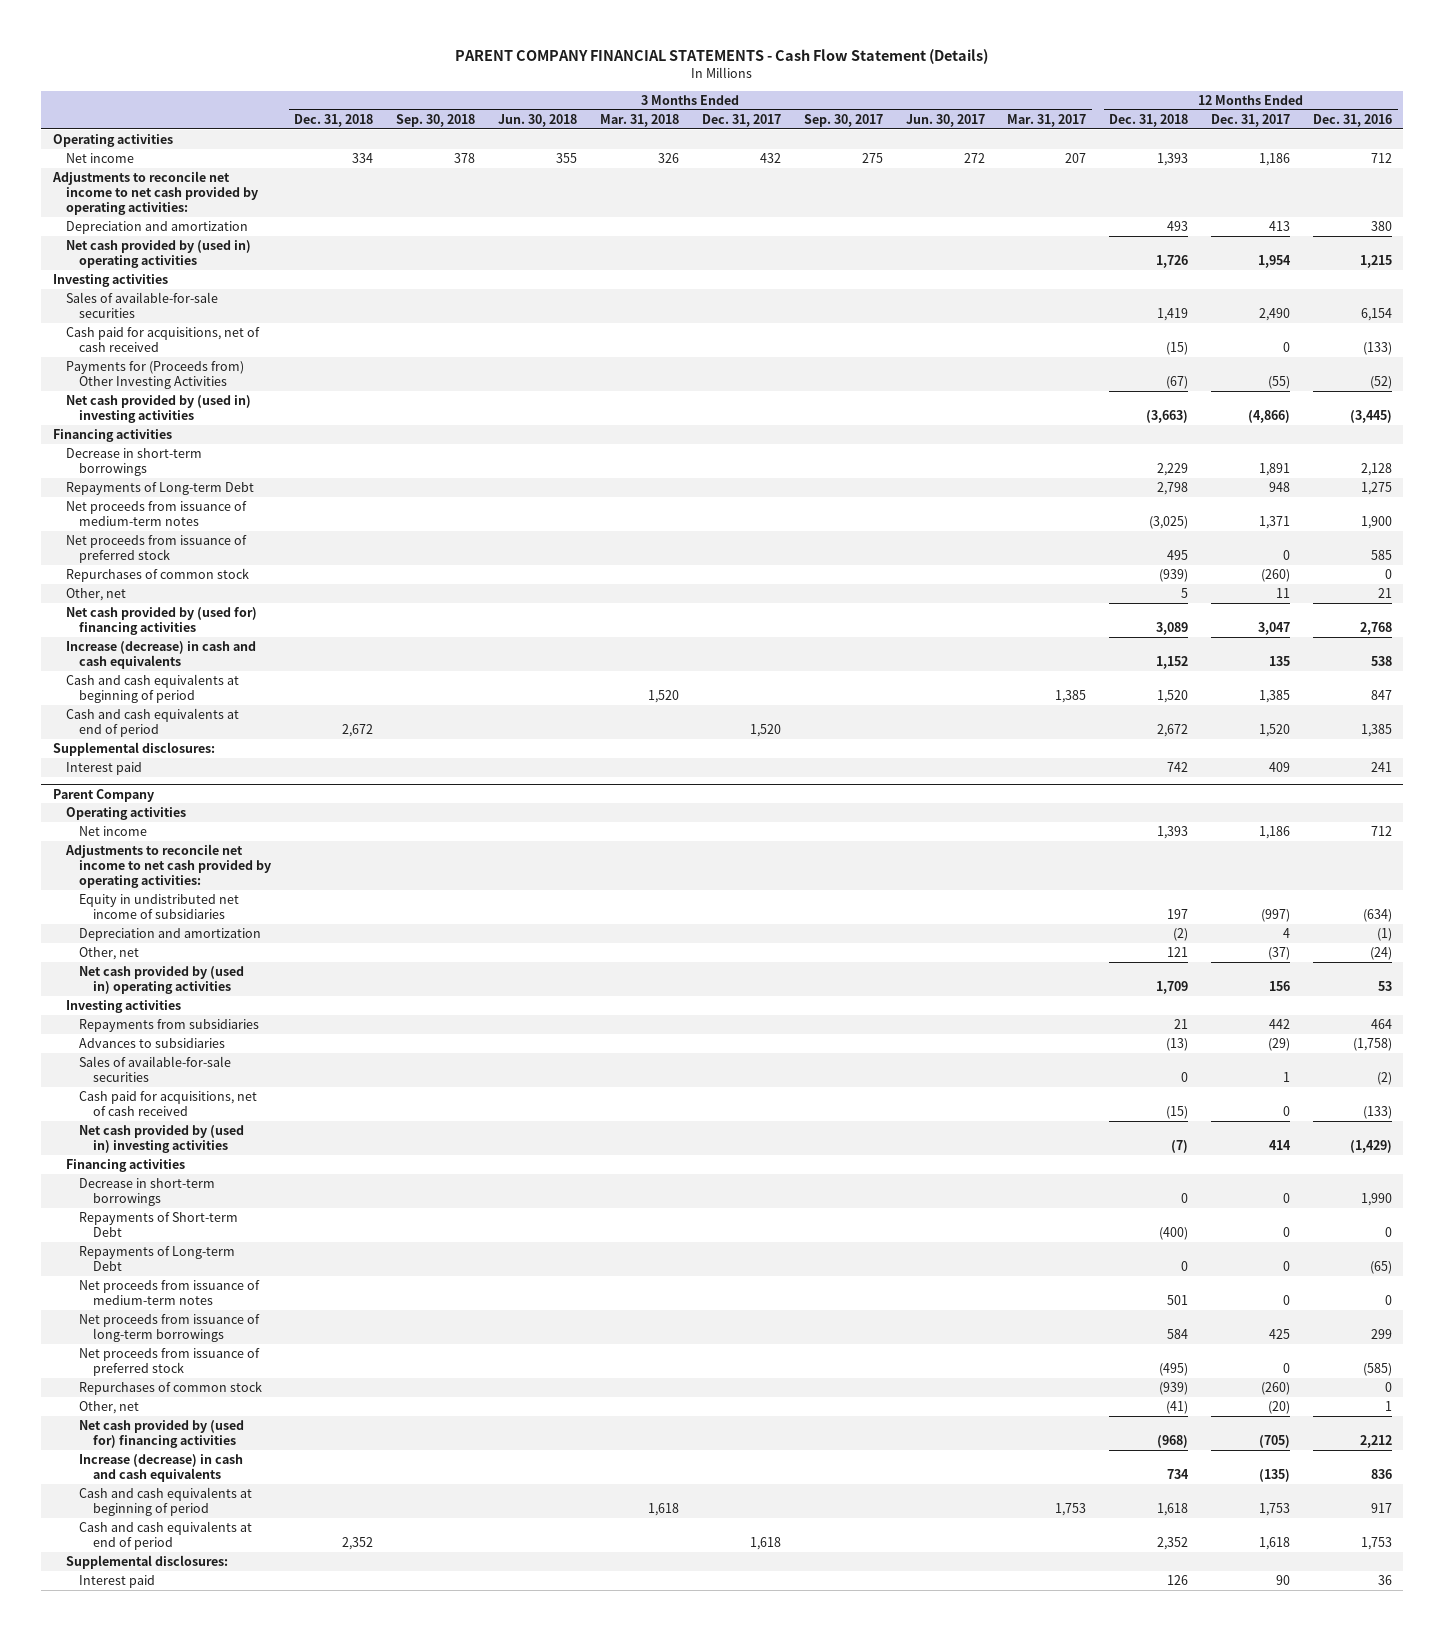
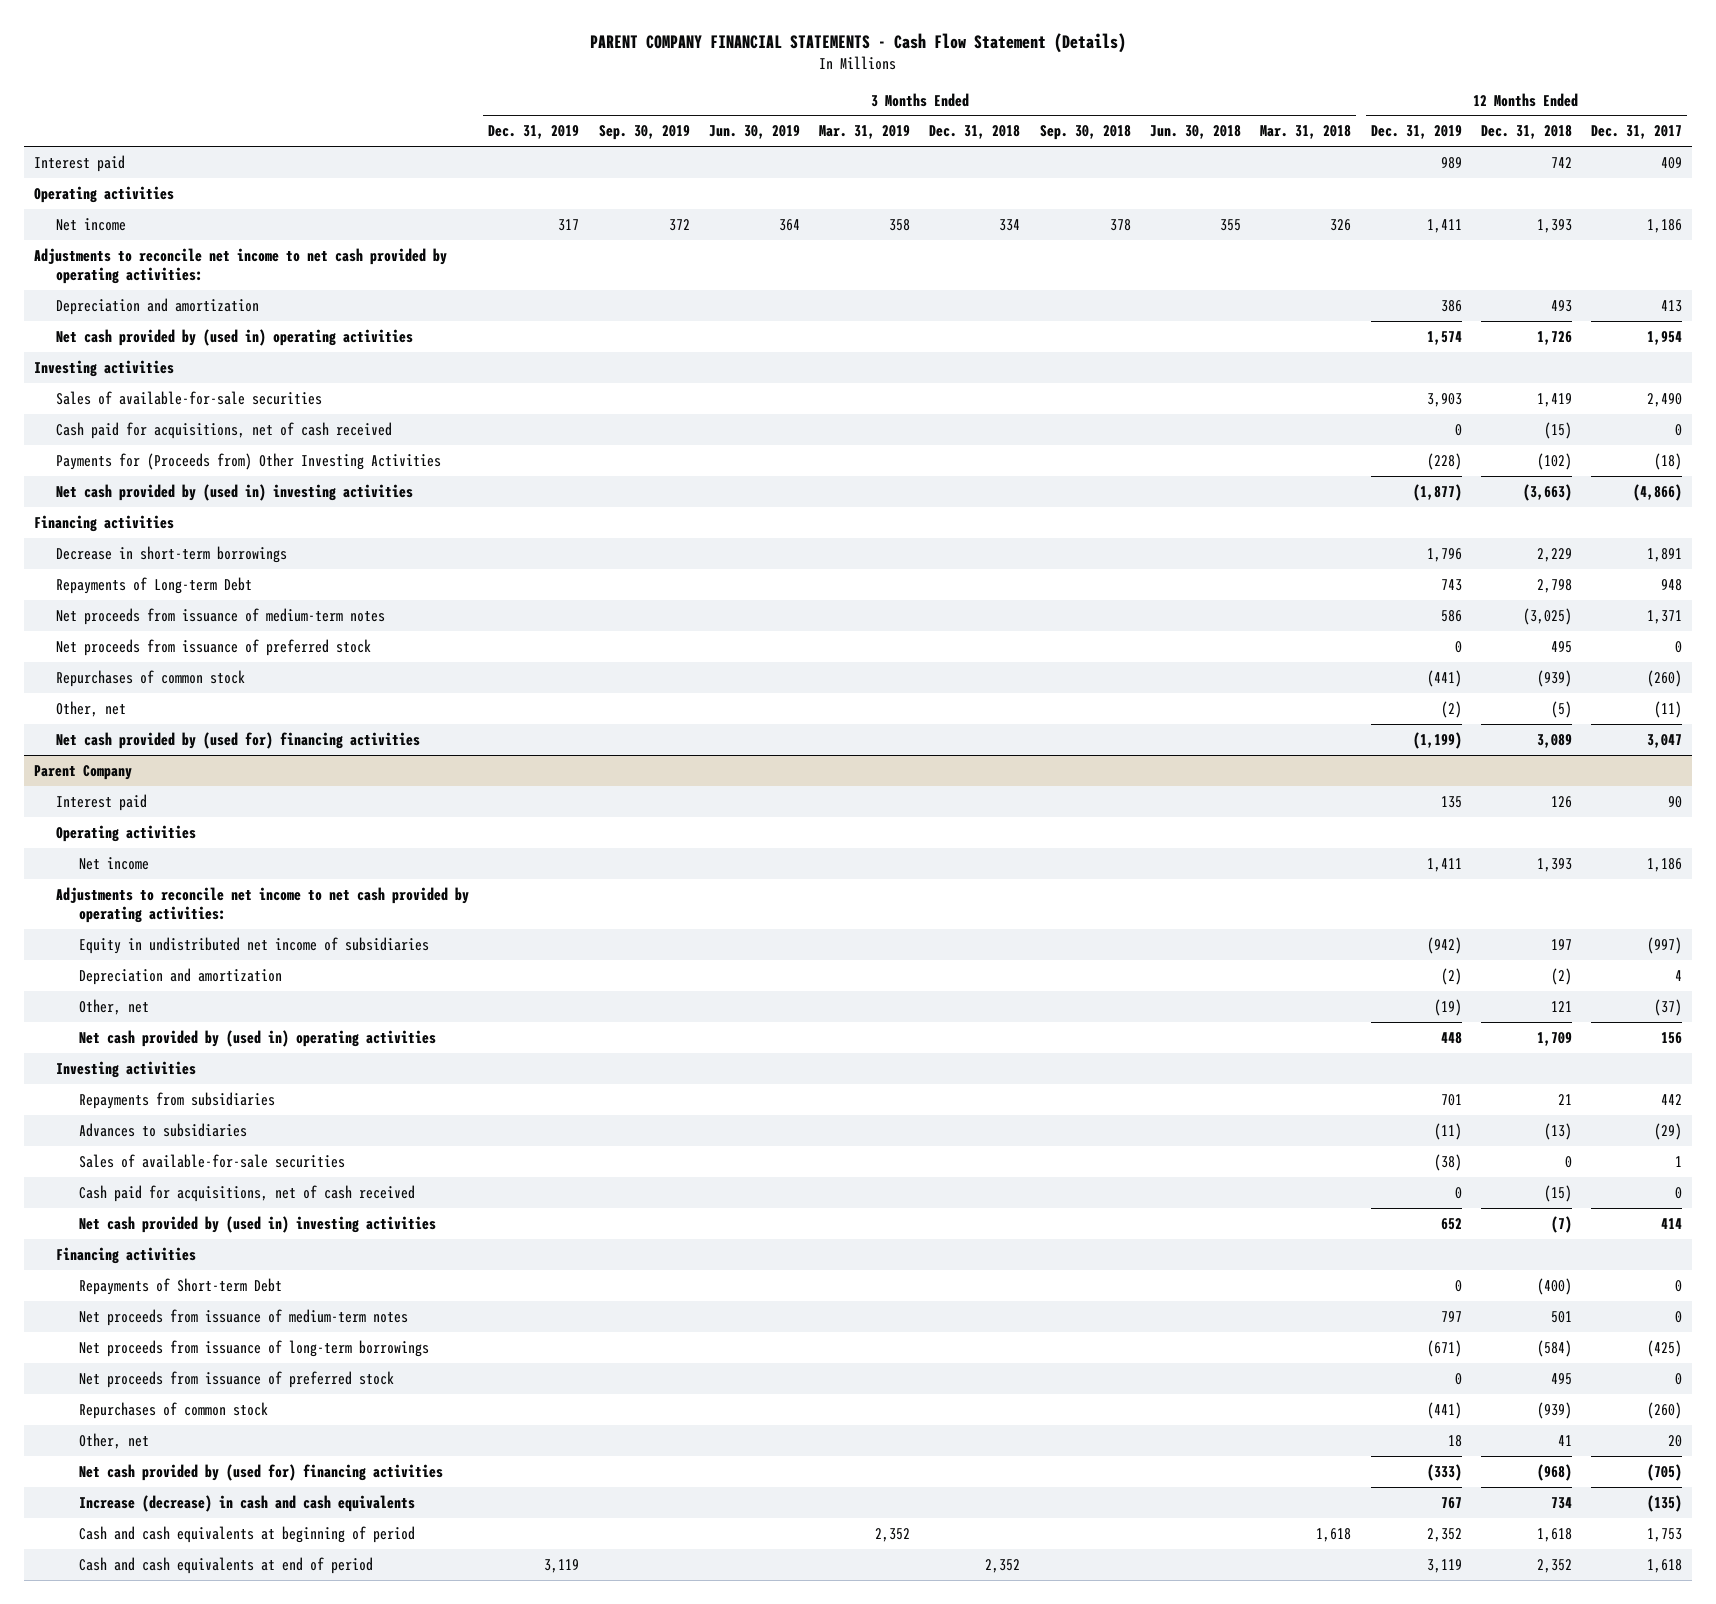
[701,114,781,128] Dec. 31, 2017 -> none
[803,114,883,128] Sep. 30, 2017 -> none
[905,114,985,128] Jun. 30, 2017 -> none
[1007,114,1087,128] Mar. 31, 2017 -> none
[1313,114,1393,128] Dec. 31, 2016 -> none
none -> [488,125,580,140] Dec. 31, 2019
none -> [598,125,690,141] Sep. 30, 2019
none -> [708,125,800,140] Jun. 30, 2019
none -> [819,125,911,140] Mar. 31, 2019
none -> [1370,125,1462,140] Dec. 31, 2019
[66,762,143,776] Interest paid -> [33,154,125,172] Interest paid
[1166,376,1189,390] (67) -> [1536,452,1572,470] (102)
[1268,376,1291,390] (55) -> [1654,452,1683,470] (18)
[1181,588,1189,599] 5 -> [1550,700,1572,718] (5)
[1276,588,1291,599] 11 -> [1654,700,1683,718] (11)
[66,641,257,670] Increase (decrease) in cash and cash equivalents -> none
[66,674,240,704] Cash and cash equivalents at beginning of period -> none
[66,708,240,738] Cash and cash equivalents at end of period -> none
[52,742,215,757] Supplemental disclosures: -> none
[79,1575,156,1589] Interest paid -> [56,793,148,811] Interest paid
[79,1178,216,1207] Decrease in short-term borrowings -> none
[79,1246,236,1272] Repayments of Long-term Debt -> none
[1167,1329,1189,1340] 584 -> [1536,1339,1572,1357] (584)
[1269,1329,1291,1340] 425 -> [1647,1339,1683,1357] (425)
[1159,1363,1189,1377] (495) -> [1550,1372,1572,1385] 495
[1166,1401,1189,1415] (41) -> [1557,1434,1572,1446] 41
[1268,1401,1291,1415] (20) -> [1668,1434,1683,1447] 20
[66,1555,229,1570] Supplemental disclosures: -> none

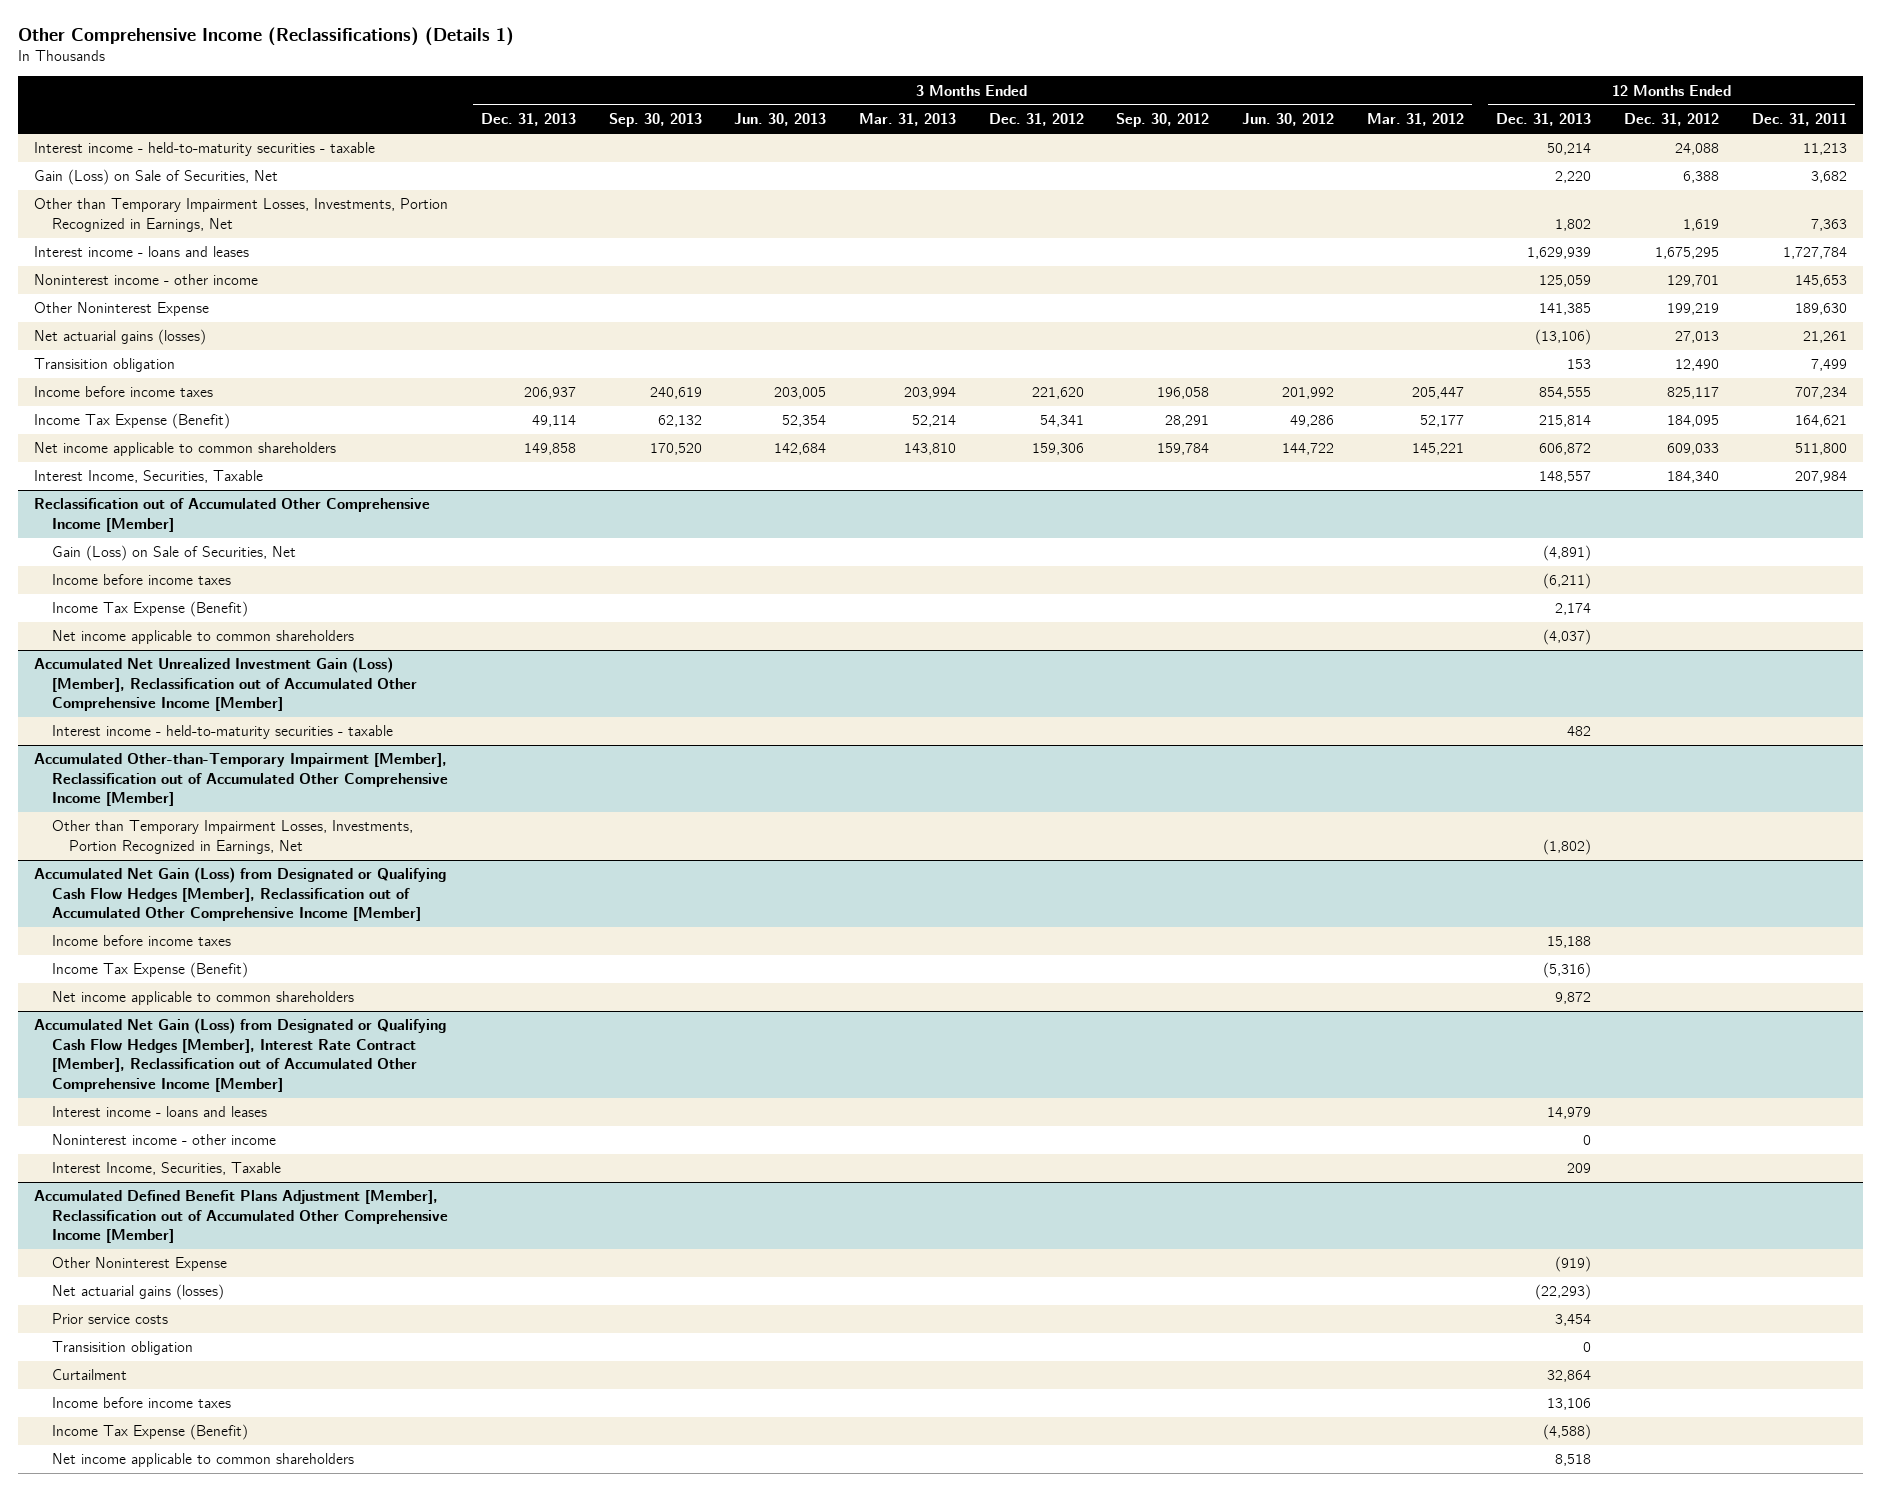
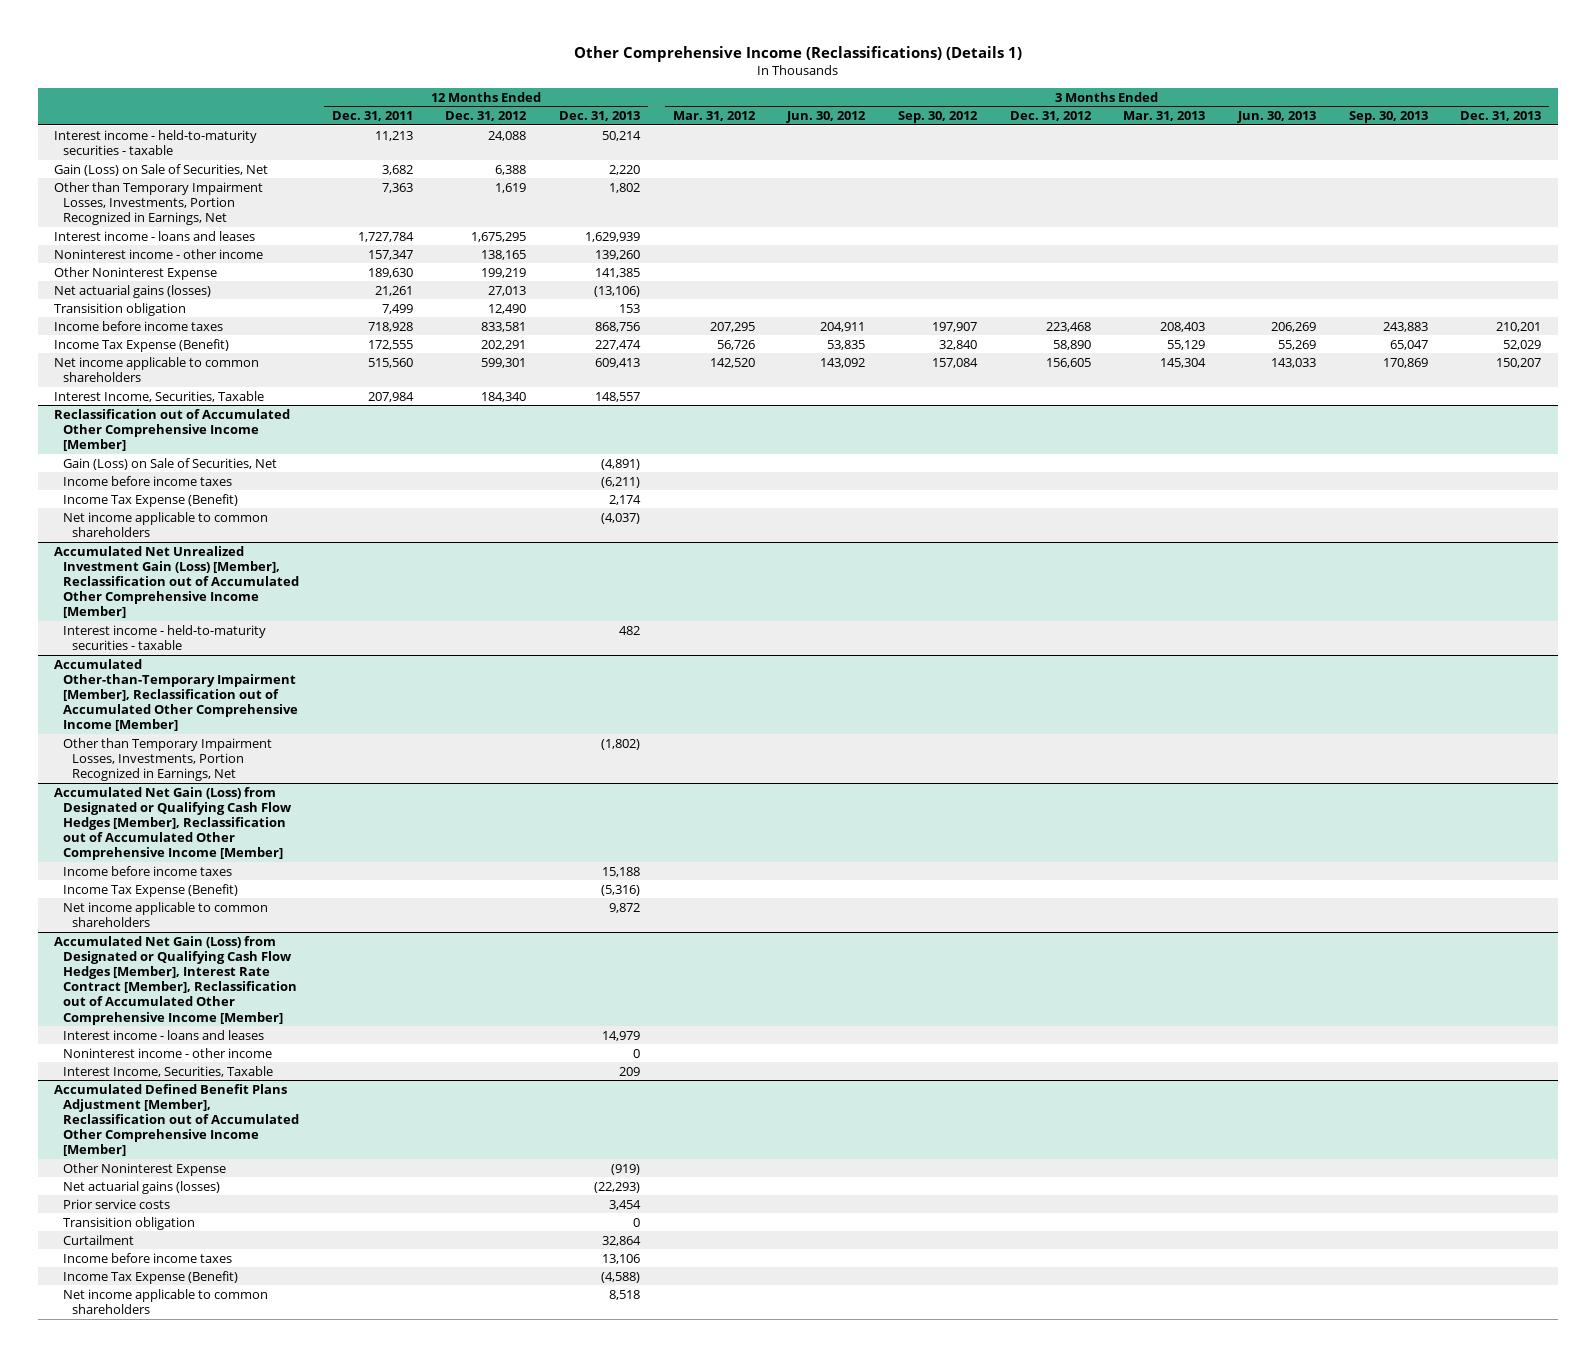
[1539,275,1592,288] 125,059 -> [595,249,641,260] 139,260
[1667,275,1720,288] 129,701 -> [481,249,527,260] 138,165
[1794,275,1847,288] 145,653 -> [367,249,413,260] 157,347
[523,387,576,400] 206,937 -> [1496,321,1542,332] 210,201
[649,387,702,400] 240,619 -> [1382,321,1428,332] 243,883
[774,387,827,400] 203,005 -> [1270,321,1316,332] 206,269
[903,387,956,400] 203,994 -> [1160,321,1206,332] 208,403
[1031,387,1084,400] 221,620 -> [1045,321,1091,332] 223,468
[1157,387,1210,400] 196,058 -> [931,321,977,332] 197,907
[1282,387,1335,400] 201,992 -> [820,321,866,332] 204,911
[1411,387,1464,400] 205,447 -> [709,321,755,332] 207,295
[1539,387,1592,400] 854,555 -> [595,321,641,332] 868,756
[1667,387,1720,400] 825,117 -> [481,321,527,332] 833,581
[1794,387,1847,400] 707,234 -> [367,321,413,332] 718,928
[531,415,576,428] 49,114 -> [1503,339,1542,350] 52,029
[657,415,702,428] 62,132 -> [1389,339,1428,350] 65,047
[782,415,827,428] 52,354 -> [1277,339,1316,350] 55,269
[911,415,956,428] 52,214 -> [1167,339,1206,350] 55,129
[1039,415,1084,428] 54,341 -> [1052,339,1091,350] 58,890
[1165,415,1210,428] 28,291 -> [938,339,977,350] 32,840
[1290,415,1335,428] 49,286 -> [827,339,866,350] 53,835
[1419,415,1464,428] 52,177 -> [716,339,755,350] 56,726
[1539,415,1592,428] 215,814 -> [595,339,642,350] 227,474
[1667,415,1720,428] 184,095 -> [481,339,527,350] 202,291
[1794,415,1847,428] 164,621 -> [367,339,413,350] 172,555
[523,443,576,456] 149,858 -> [1496,357,1542,368] 150,207
[649,443,702,456] 170,520 -> [1382,357,1428,368] 170,869
[774,443,827,456] 142,684 -> [1270,357,1316,368] 143,033
[903,443,956,456] 143,810 -> [1160,357,1207,368] 145,304
[1031,443,1084,456] 159,306 -> [1045,357,1091,368] 156,605
[1157,443,1210,456] 159,784 -> [931,357,978,368] 157,084
[1282,443,1335,456] 144,722 -> [820,357,866,368] 143,092
[1411,443,1464,456] 145,221 -> [709,357,755,368] 142,520
[1539,443,1592,456] 606,872 -> [595,357,641,368] 609,413
[1667,443,1720,456] 609,033 -> [481,357,527,368] 599,301
[1794,443,1847,456] 511,800 -> [367,357,413,368] 515,560

